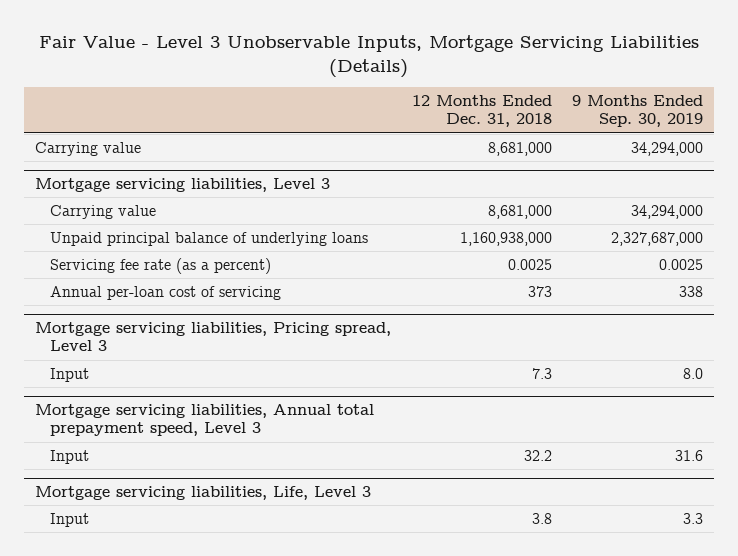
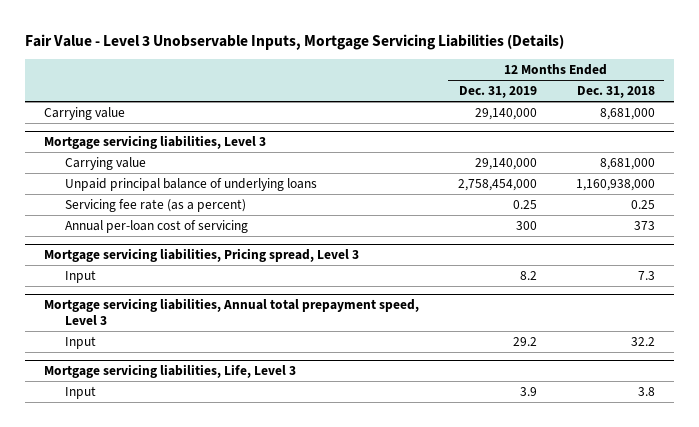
[572,94,704,128] 9 Months Ended Sep. 30, 2019 -> none
none -> [459,86,538,99] Dec. 31, 2019
[507,258,552,270] 0.0025 -> [630,199,655,209] 0.25

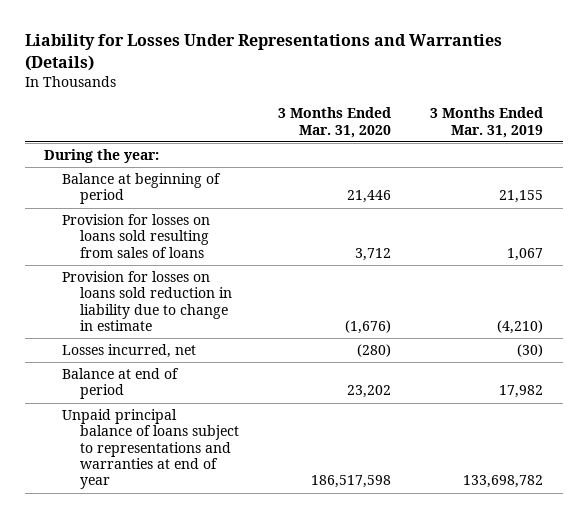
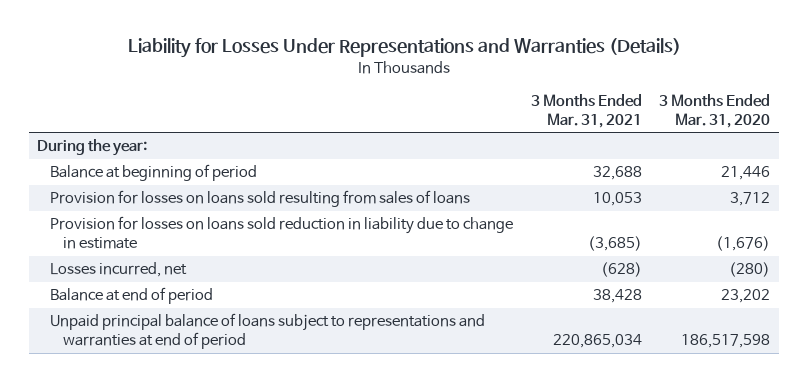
[430,107,544,138] 3 Months Ended Mar. 31, 2019 -> none
none -> [530,94,642,129] 3 Months Ended Mar. 31, 2021
[62,409,240,490] Unpaid principal balance of loans subject to representations and warranties at end of year -> [50,313,486,350] Unpaid principal balance of loans subject to representations and warranties at end of period

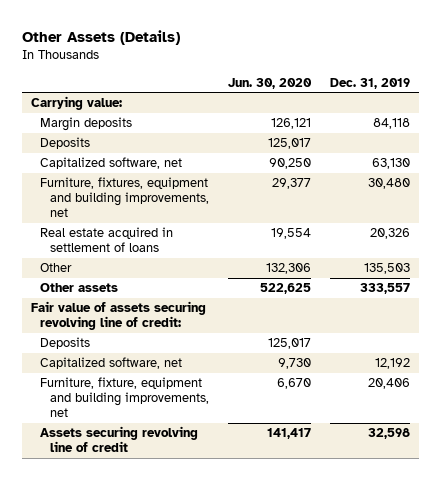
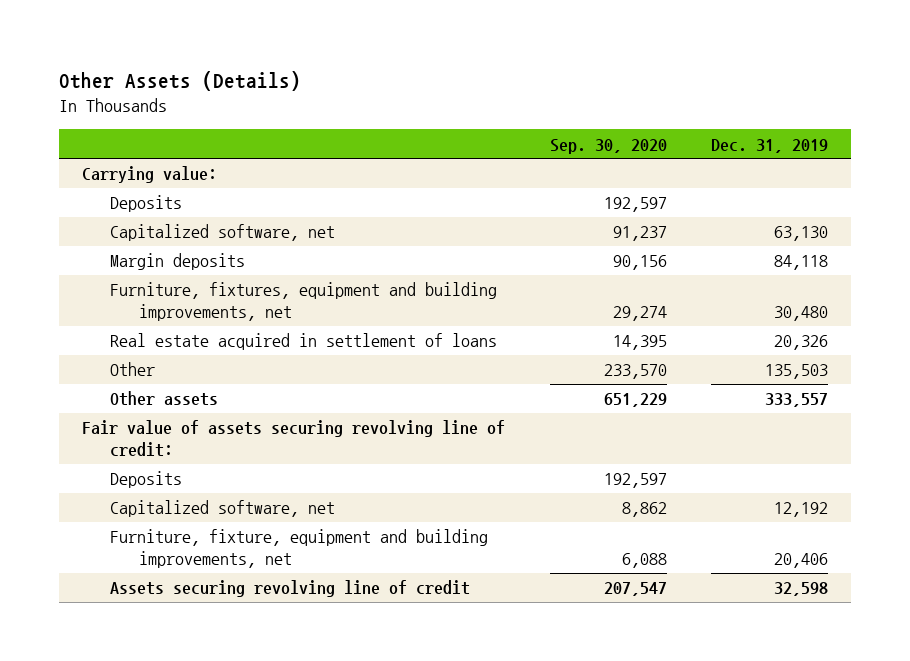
[227,77,312,89] Jun. 30, 2020 -> none
none -> [549,138,667,154] Sep. 30, 2020
[40,117,133,132] Margin deposits -> [110,253,246,271] Margin deposits

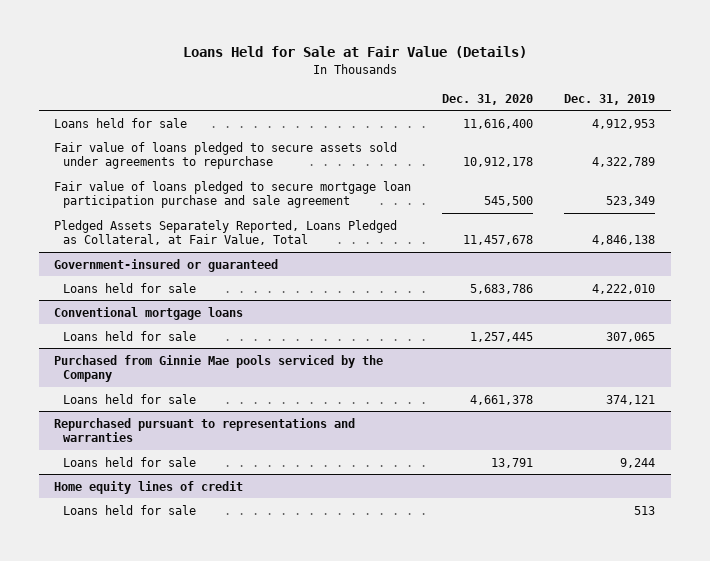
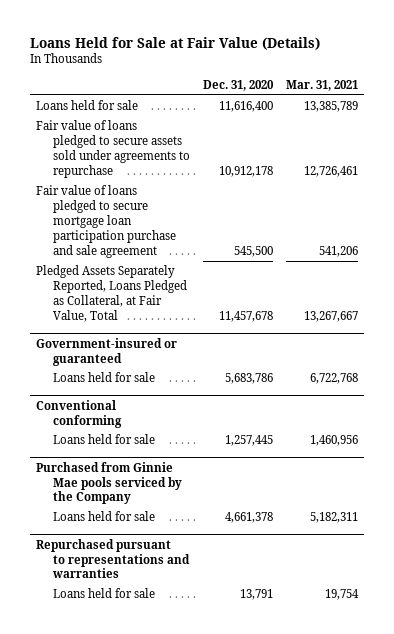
[564,93,656,105] Dec. 31, 2019 -> none
none -> [285,79,358,91] Mar. 31, 2021
[54,306,244,320] Conventional mortgage loans -> [36,399,122,428] Conventional conforming
[54,480,244,494] Home equity lines of credit -> none
[62,504,196,515] Loans held for sale -> none

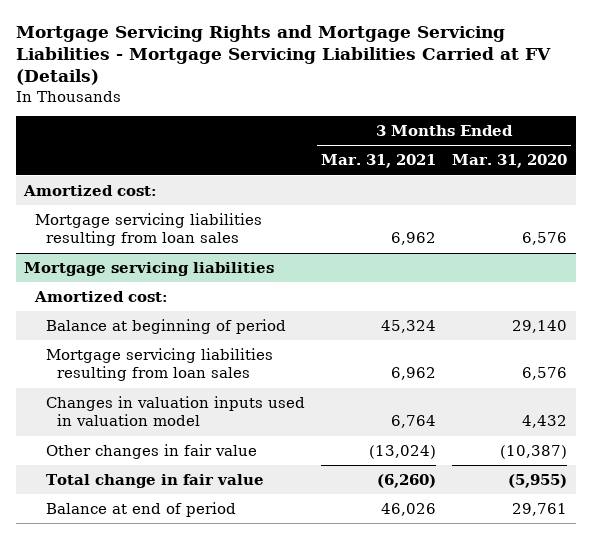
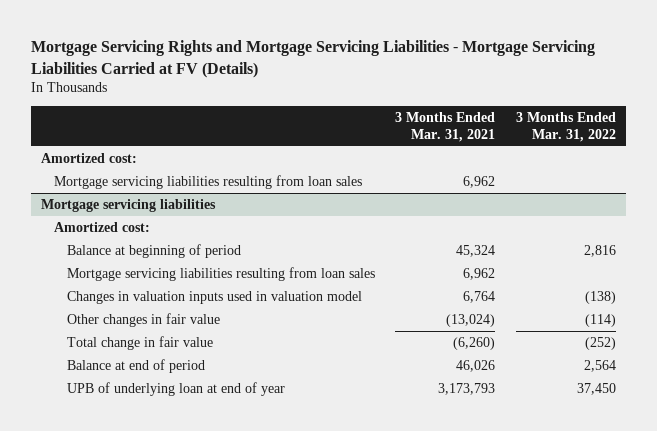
[452,154,568,169] Mar. 31, 2020 -> none
none -> [515,111,616,142] 3 Months Ended Mar. 31, 2022
none -> [66,381,285,396] UPB of underlying loan at end of year

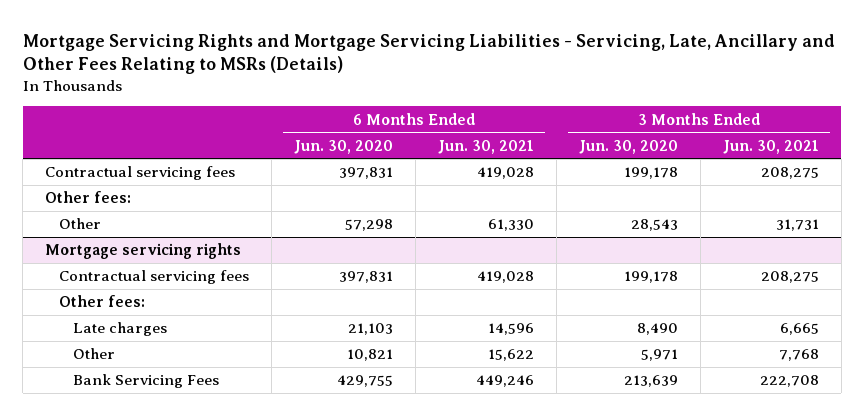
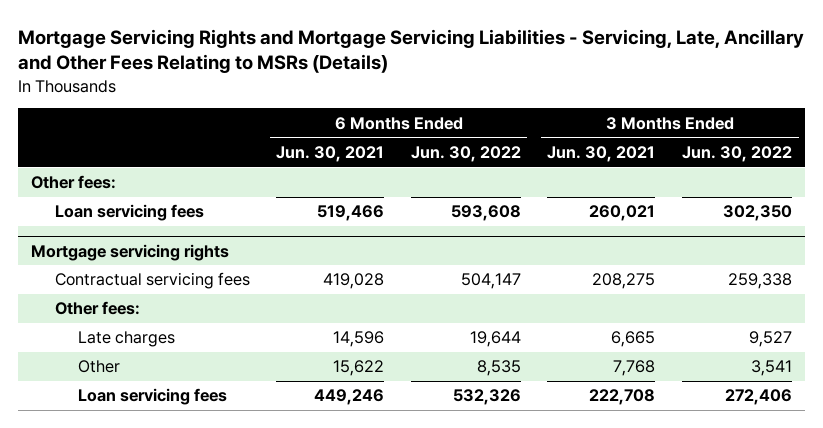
[293,139,393,154] Jun. 30, 2020 -> none
[578,139,678,154] Jun. 30, 2020 -> none
none -> [410,145,521,162] Jun. 30, 2022
none -> [681,145,792,162] Jun. 30, 2022
[45,166,236,181] Contractual servicing fees -> none
[59,218,102,230] Other -> none
none -> [54,204,204,222] Loan servicing fees
[72,374,219,389] Bank Servicing Fees -> [78,388,228,406] Loan servicing fees

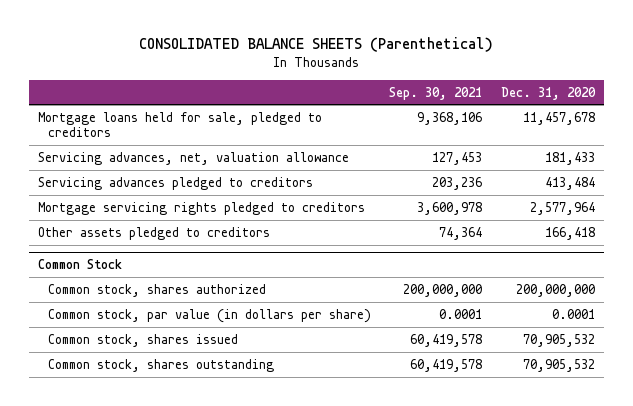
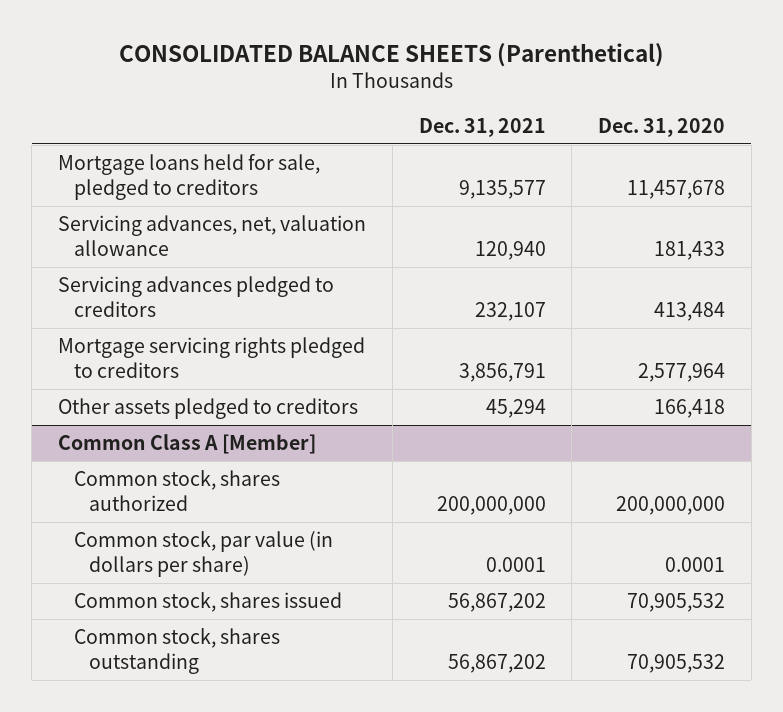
[389,86,483,100] Sep. 30, 2021 -> none
none -> [418,118,546,138] Dec. 31, 2021
[38,259,123,270] Common Stock -> [58,434,317,455] Common Class A [Member]

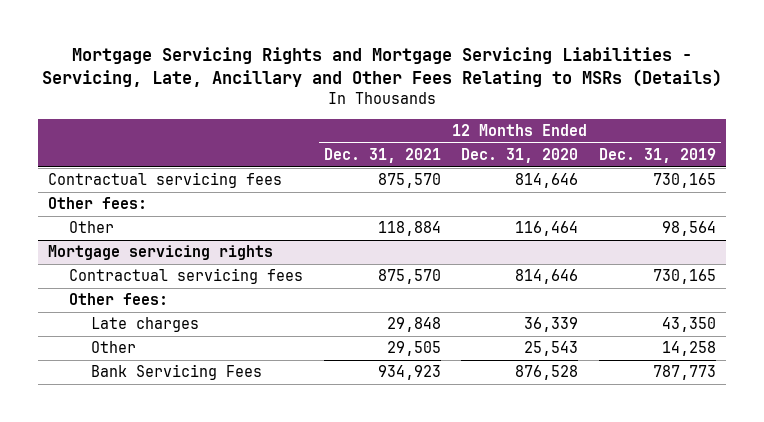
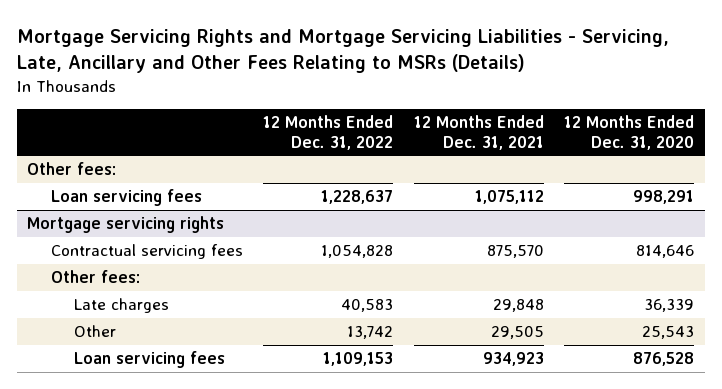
[598,148,716,164] Dec. 31, 2019 -> none
none -> [263,115,394,150] 12 Months Ended Dec. 31, 2022
[48,172,283,189] Contractual servicing fees -> none
[69,221,115,234] Other -> none
none -> [50,189,202,207] Loan servicing fees
[90,364,262,381] Bank Servicing Fees -> [74,351,226,369] Loan servicing fees

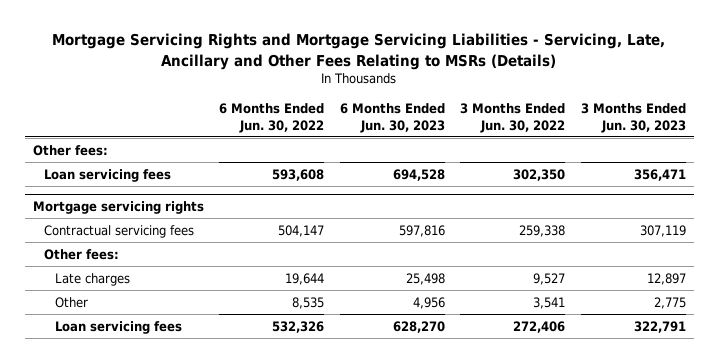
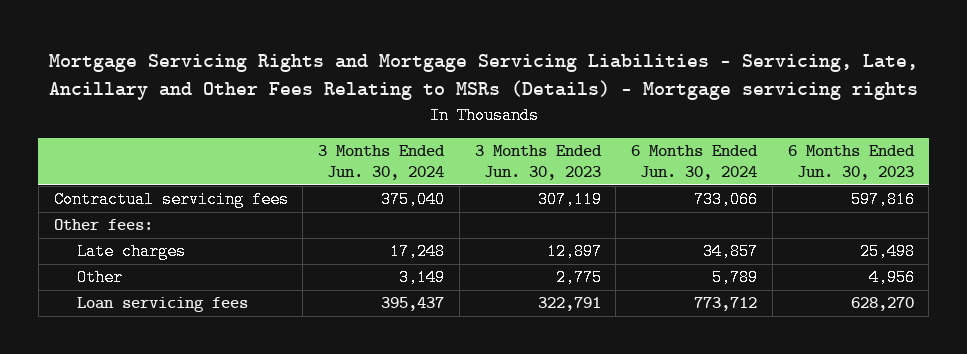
[52,33,666,70] Mortgage Servicing Rights and Mortgage Servicing Liabilities - Servicing, Late, Ancillary and Other Fees Relating to MSRs (Details) -> [48,53,918,100] Mortgage Servicing Rights and Mortgage Servicing Liabilities - Servicing, Late, Ancillary and Other Fees Relating to MSRs (Details) - Mortgage servicing rights
[219,103,325,133] 6 Months Ended Jun. 30, 2022 -> none
[460,103,566,133] 3 Months Ended Jun. 30, 2022 -> none
none -> [318,145,446,181] 3 Months Ended Jun. 30, 2024
none -> [631,145,759,181] 6 Months Ended Jun. 30, 2024
[33,144,109,156] Other fees: -> none
[43,168,171,182] Loan servicing fees -> none
[33,201,205,215] Mortgage servicing rights -> none

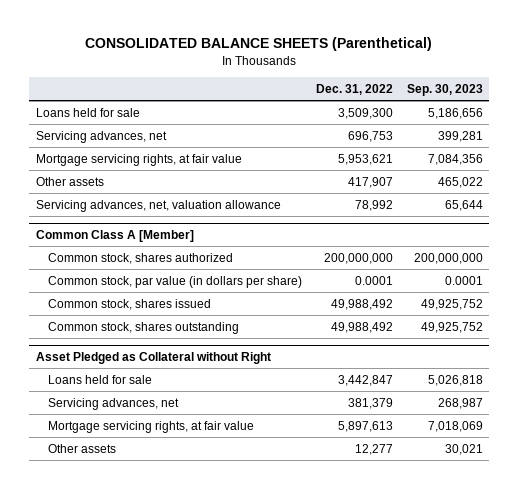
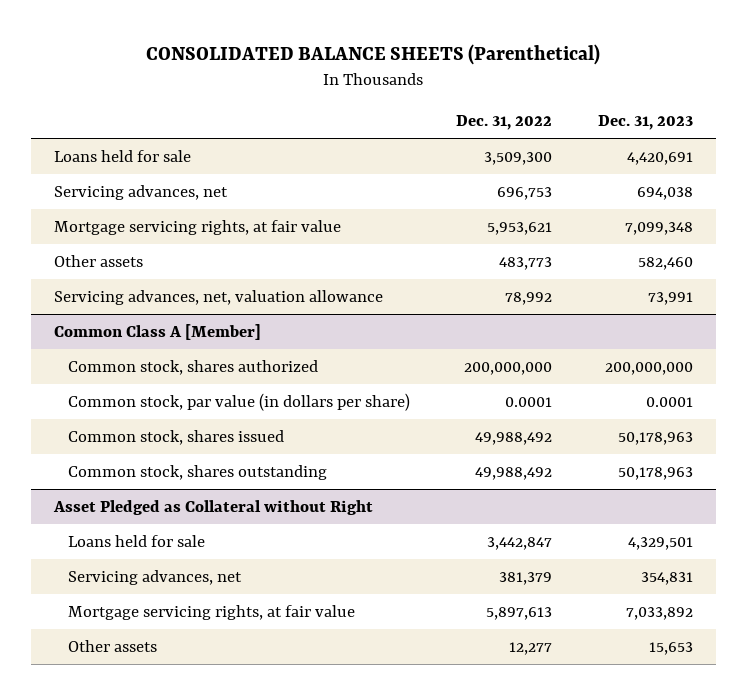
[406,83,483,96] Sep. 30, 2023 -> none
none -> [597,114,693,130] Dec. 31, 2023
[347,176,393,188] 417,907 -> [498,256,552,270] 483,773

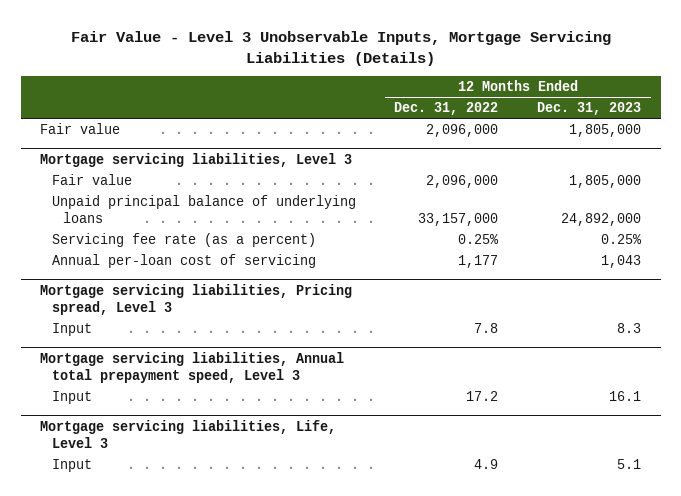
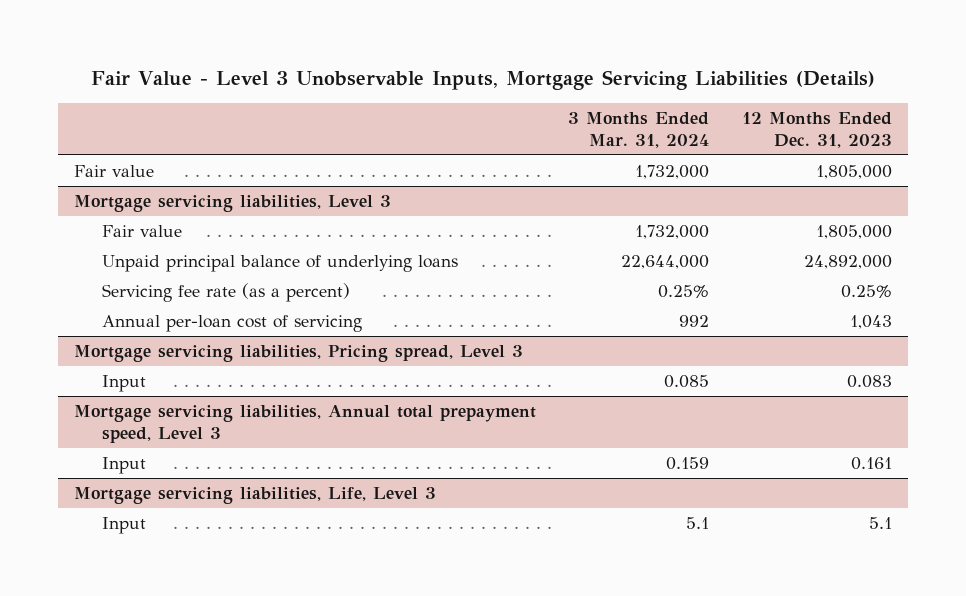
[394,102,499,116] Dec. 31, 2022 -> none
none -> [568,112,710,148] 3 Months Ended Mar. 31, 2024
[617,323,642,334] 8.3 -> [846,375,892,389] 0.083
[609,391,642,402] 16.1 -> [850,457,892,471] 0.161

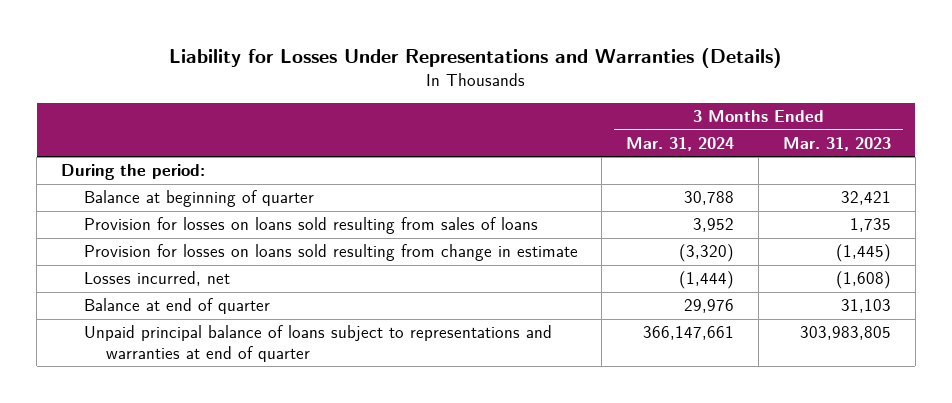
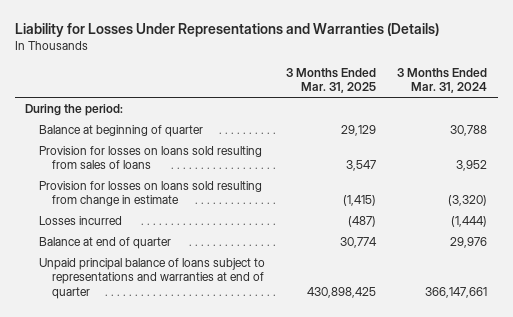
[783,136,892,151] Mar. 31, 2023 -> none
none -> [286,67,377,94] 3 Months Ended Mar. 31, 2025
[83,271,230,287] Losses incurred, net -> [38,215,122,225] Losses incurred

